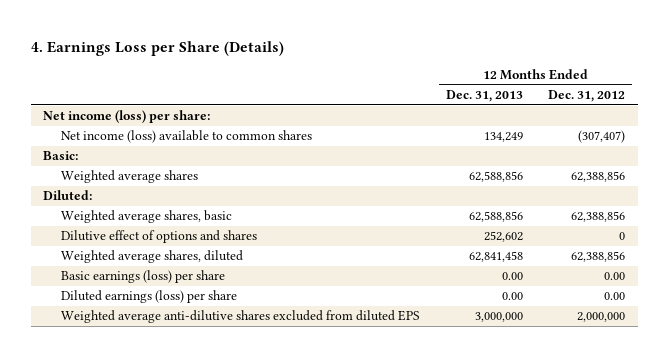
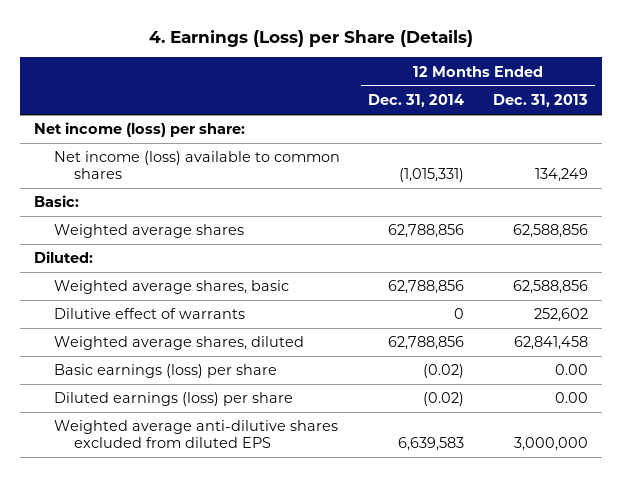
[30,40,284,56] 4. Earnings Loss per Share (Details) -> [148,29,473,47] 4. Earnings (Loss) per Share (Details)
[548,90,626,103] Dec. 31, 2012 -> none
none -> [368,94,465,108] Dec. 31, 2014
[60,230,257,244] Dilutive effect of options and shares -> [54,308,246,320] Dilutive effect of warrants

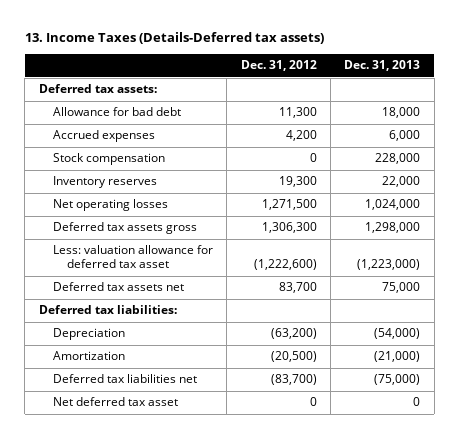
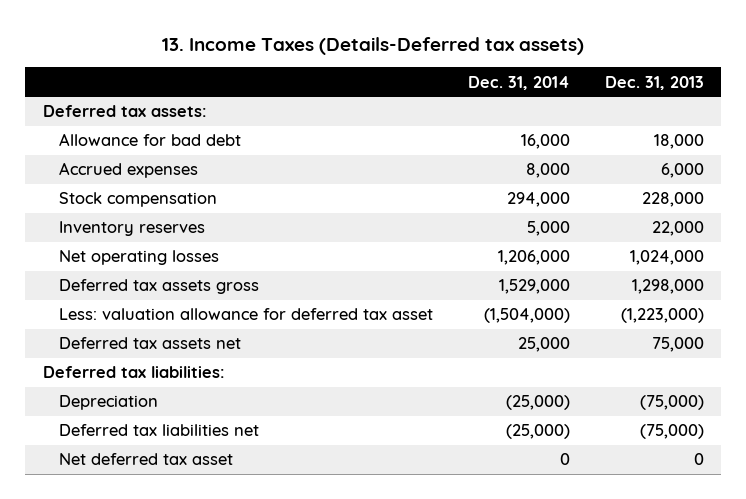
[240,60,317,72] Dec. 31, 2012 -> none
none -> [467,75,570,90] Dec. 31, 2014
[52,351,125,361] Amortization -> none
[374,328,421,340] (54,000) -> [639,395,704,411] (75,000)

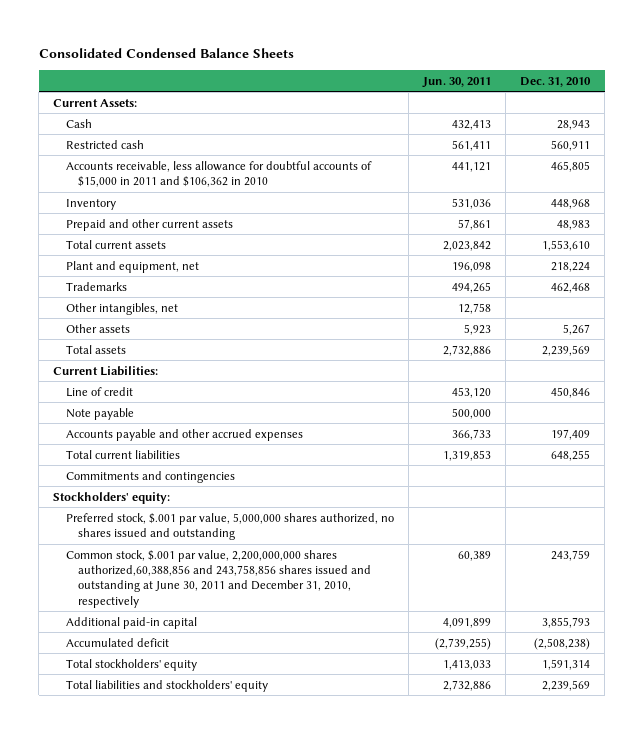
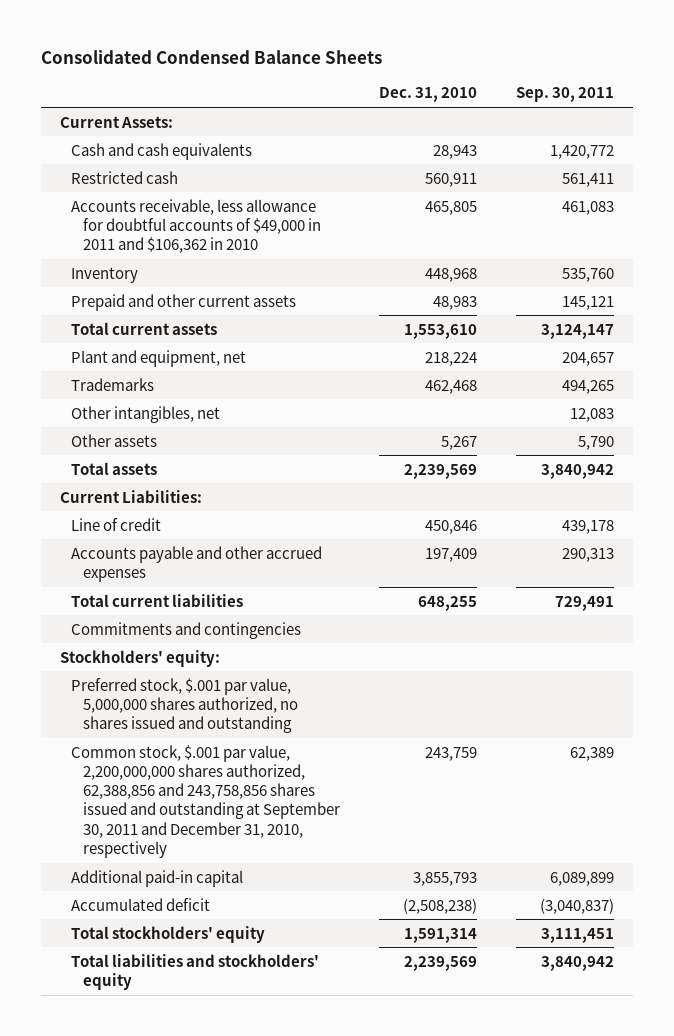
[421,76,491,88] Jun. 30, 2011 -> none
none -> [515,87,614,103] Sep. 30, 2011
[65,118,92,128] Cash -> [71,142,253,160] Cash and cash equivalents
[65,160,372,187] Accounts receivable, less allowance for doubtful accounts of $15,000 in 2011 and $106,362 in 2010 -> [71,198,321,254] Accounts receivable, less allowance for doubtful accounts of $49,000 in 2011 and $106,362 in 2010
[65,407,134,420] Note payable -> none
[65,549,372,608] Common stock, $.001 par value, 2,200,000,000 shares authorized,60,388,856 and 243,758,856 shares issued and outstanding at June 30, 2011 and December 31, 2010, respectively -> [71,744,340,859] Common stock, $.001 par value, 2,200,000,000 shares authorized, 62,388,856 and 243,758,856 shares issued and outstanding at September 30, 2011 and December 31, 2010, respectively

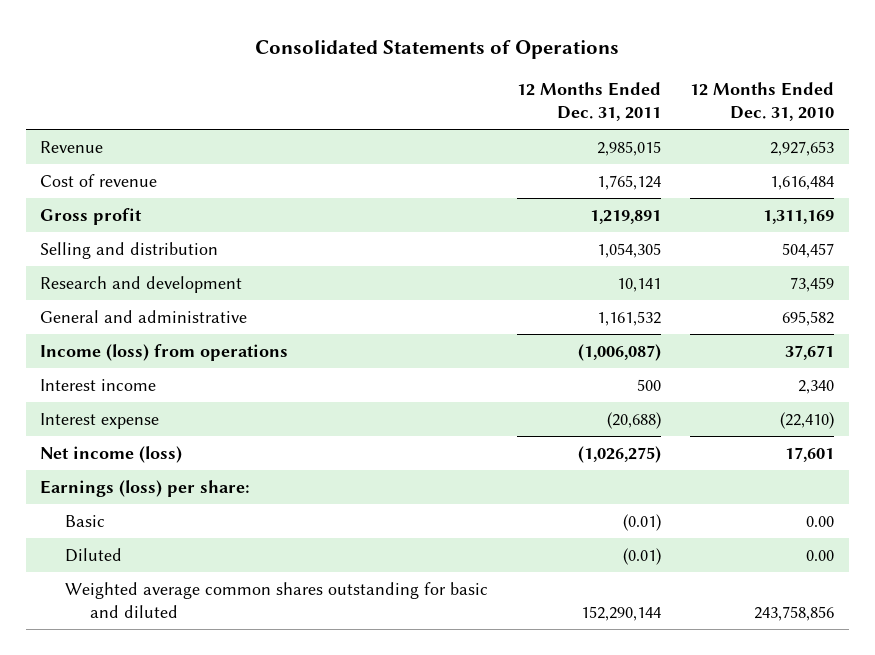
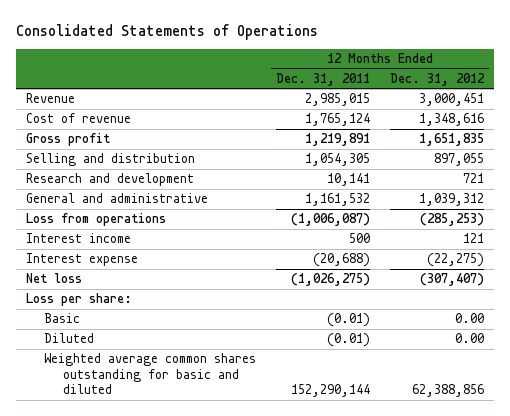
[690,81,835,121] 12 Months Ended Dec. 31, 2010 -> none
none -> [389,72,485,86] Dec. 31, 2012
[40,344,289,362] Income (loss) from operations -> [25,213,166,227] Loss from operations
[40,446,183,464] Net income (loss) -> [25,273,82,284] Net loss
[40,480,251,498] Earnings (loss) per share: -> [25,293,132,307] Loss per share:

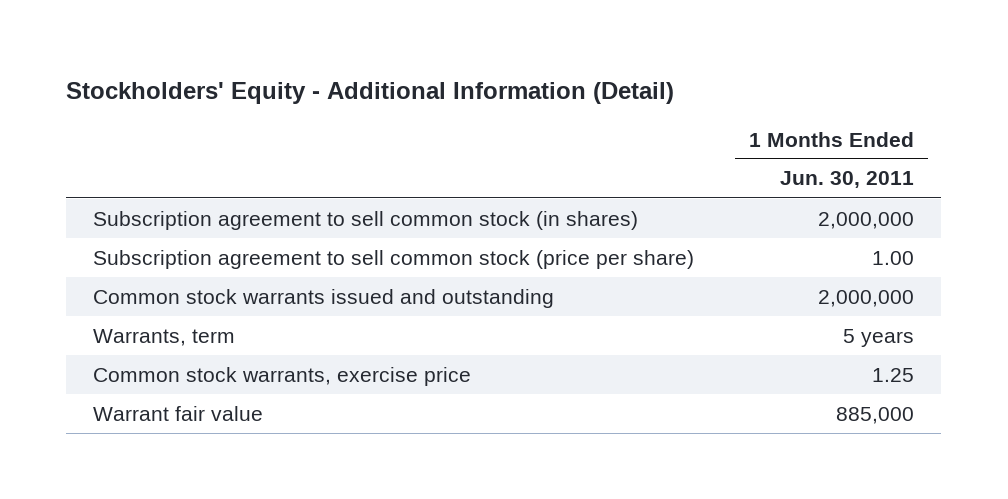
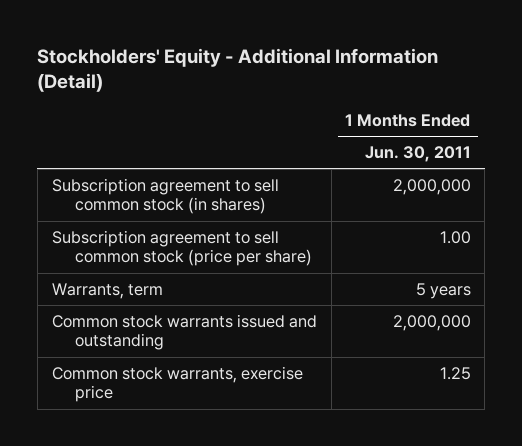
[93,288,555,308] Common stock warrants issued and outstanding -> [51,313,317,351] Common stock warrants issued and outstanding
[93,405,264,421] Warrant fair value -> none

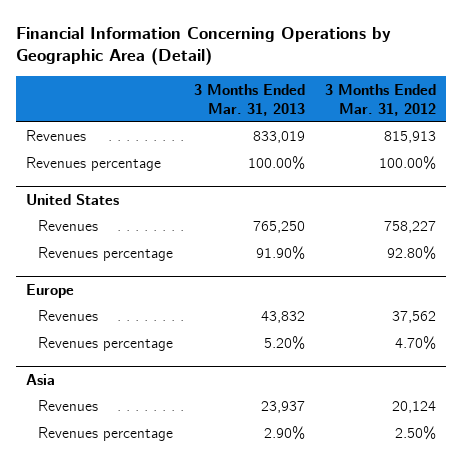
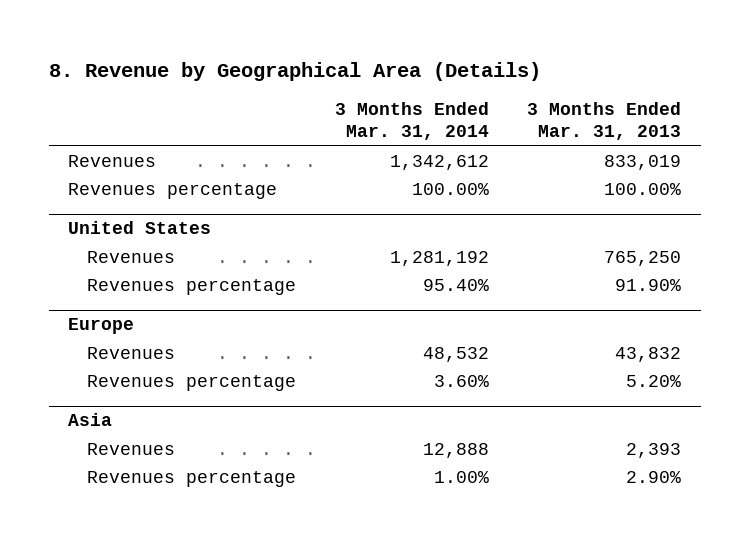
[15,26,391,66] Financial Information Concerning Operations by Geographic Area (Detail) -> [49,61,542,81] 8. Revenue by Geographical Area (Details)
[324,83,436,116] 3 Months Ended Mar. 31, 2012 -> none
none -> [334,101,489,141] 3 Months Ended Mar. 31, 2014
[260,401,305,414] 23,937 -> [626,443,682,459] 2,393

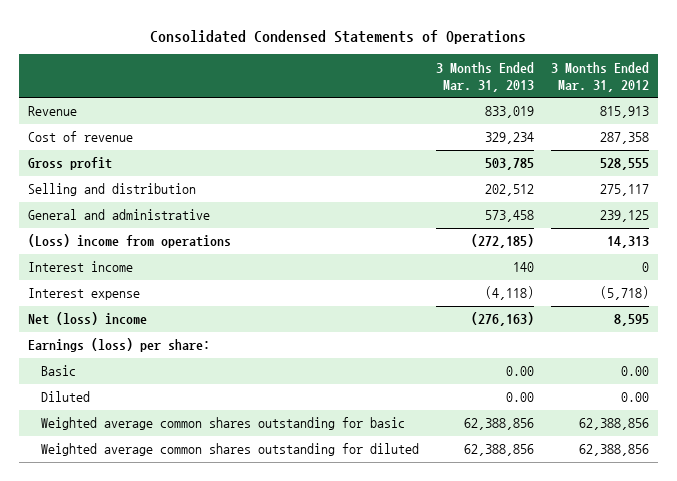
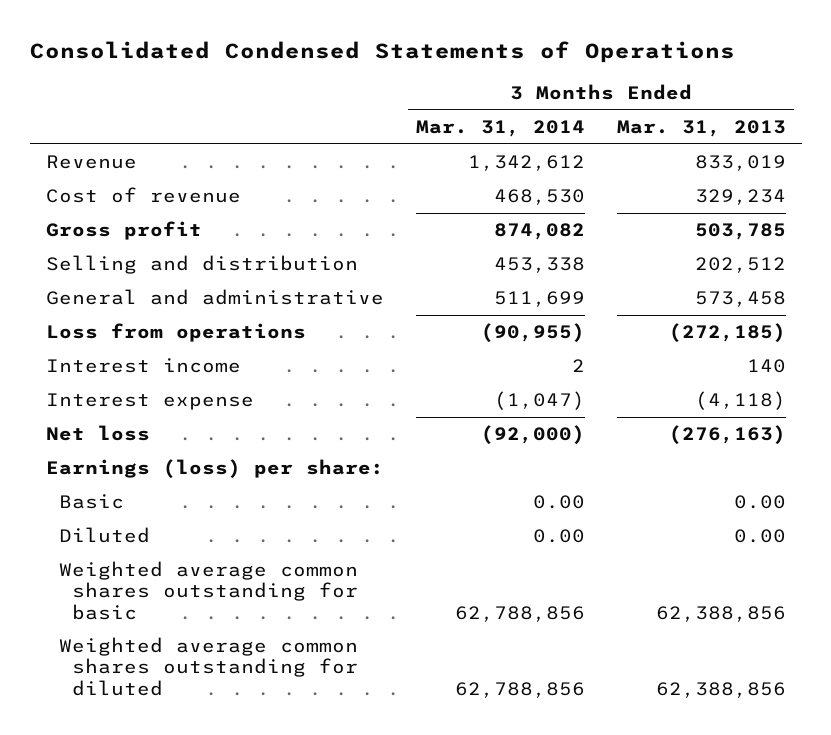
[551,61,650,92] 3 Months Ended Mar. 31, 2012 -> none
none -> [415,120,585,138] Mar. 31, 2014
[27,234,231,249] (Loss) income from operations -> [45,323,306,343] Loss from operations
[27,312,147,326] Net (loss) income -> [45,425,150,442] Net loss

